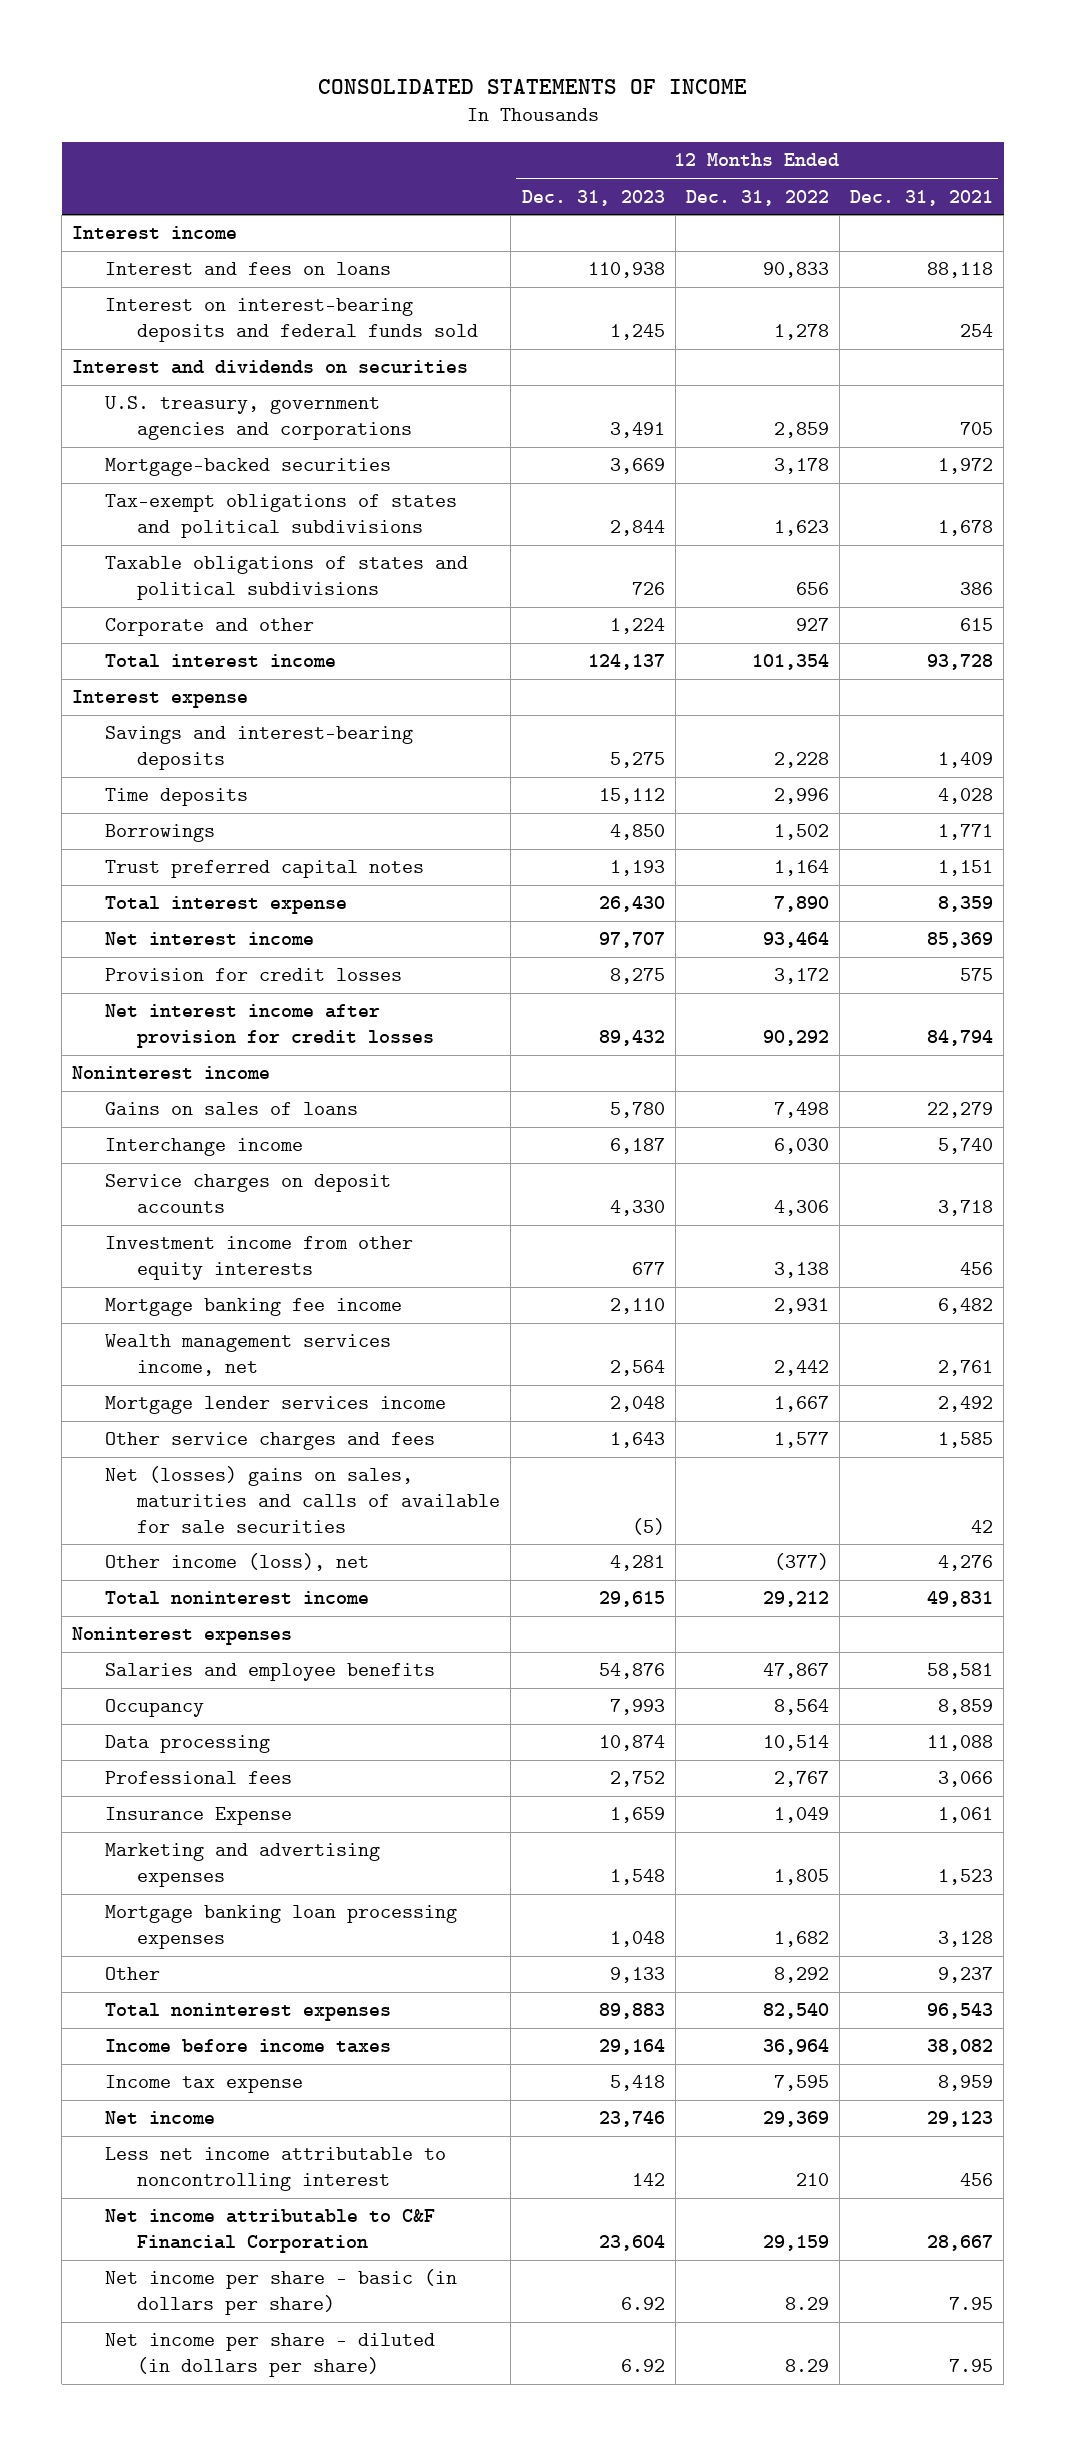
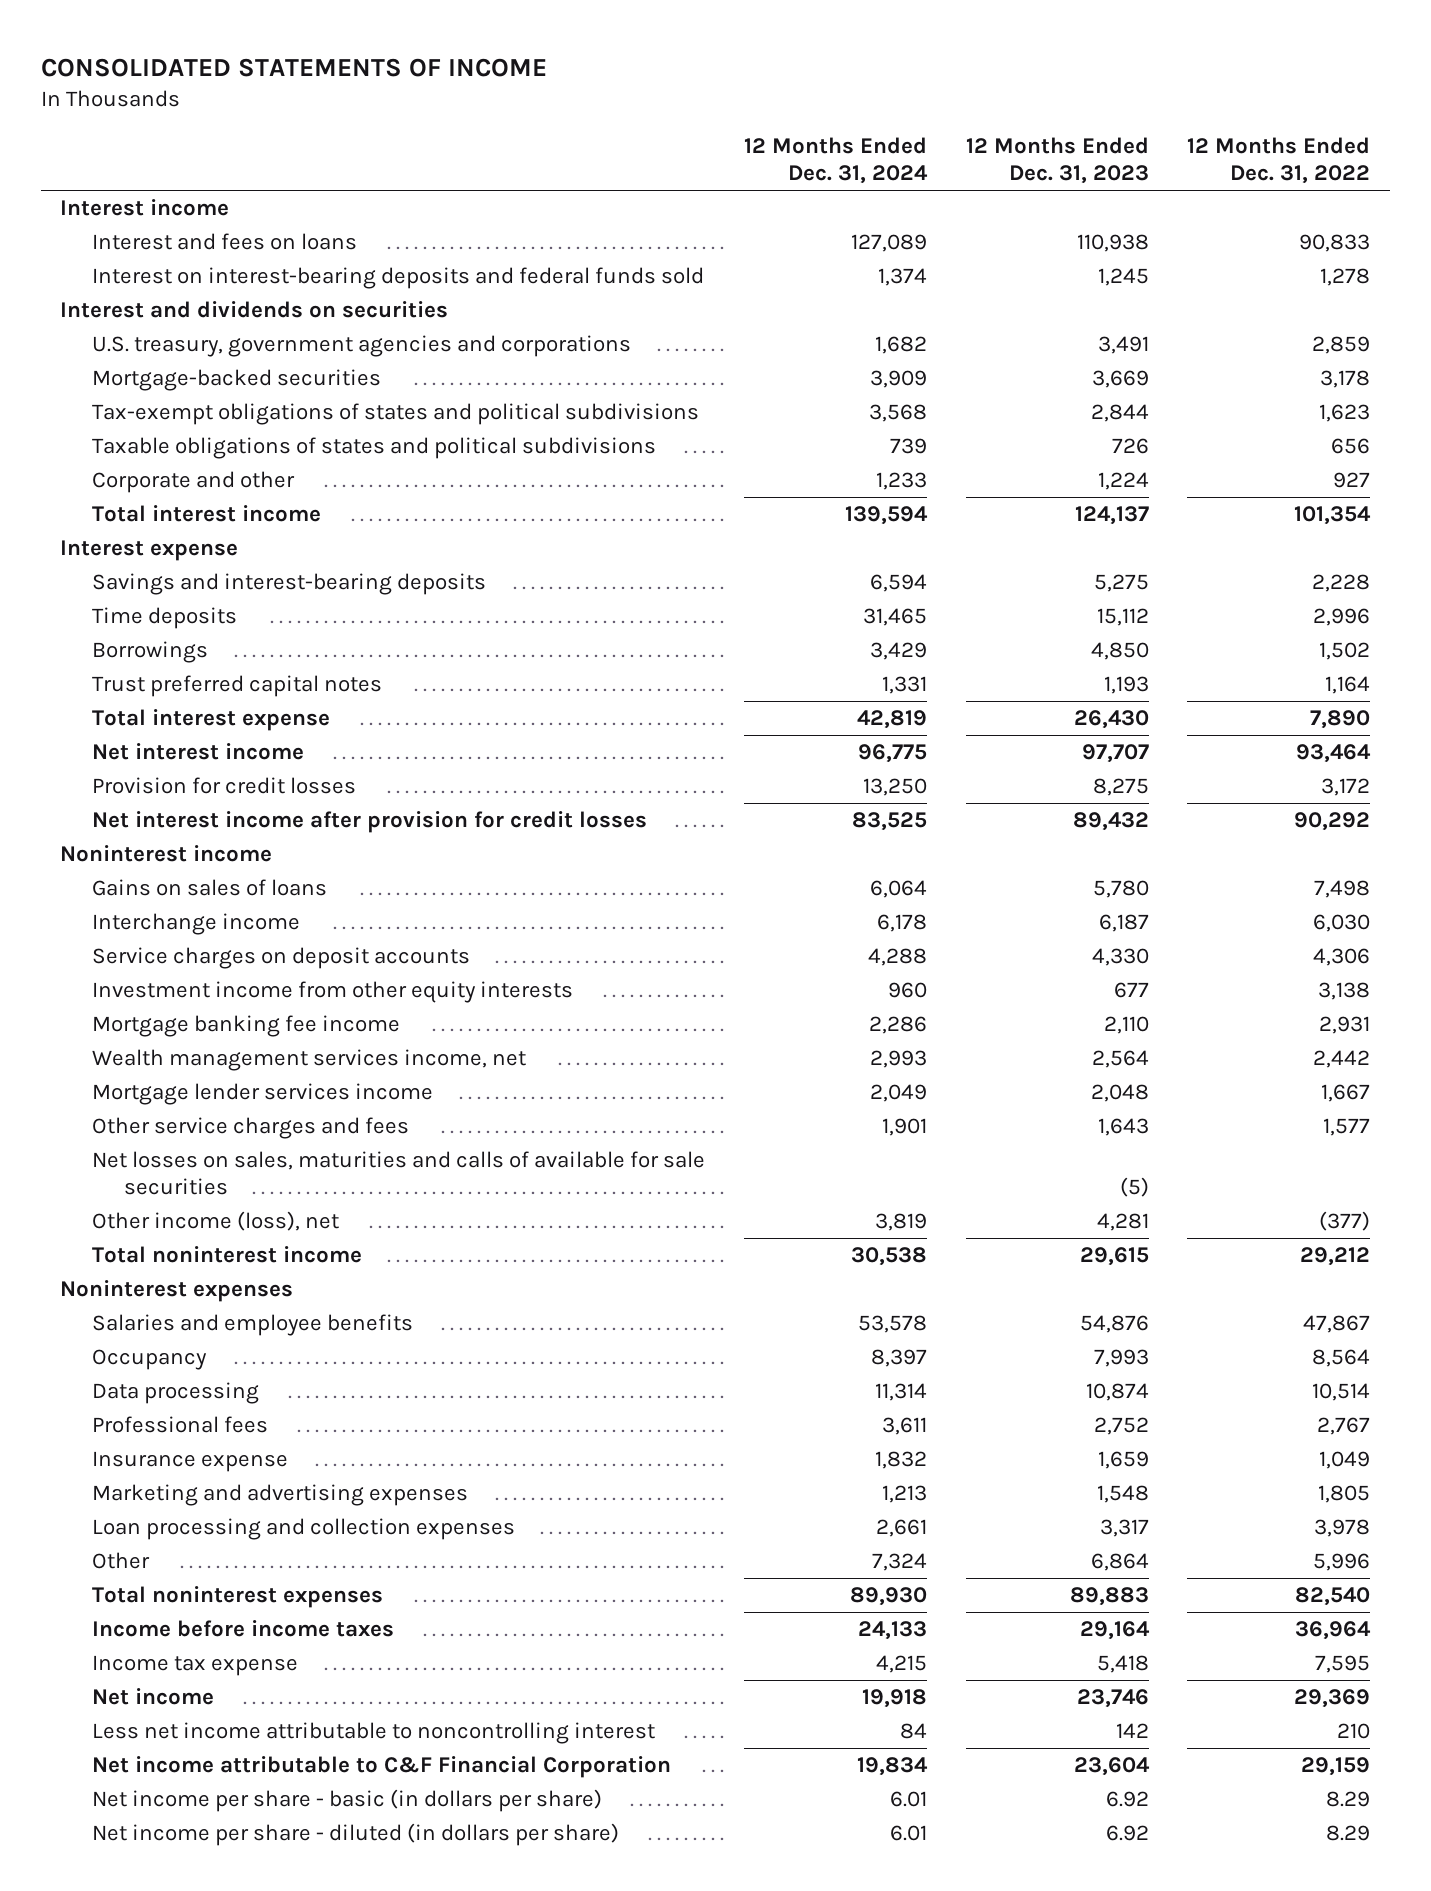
[850,189,994,206] Dec. 31, 2021 -> none
none -> [743,136,928,185] 12 Months Ended Dec. 31, 2024
[104,1466,501,1533] Net (losses) gains on sales, maturities and calls of available for sale securities -> [91,1151,705,1196] Net losses on sales, maturities and calls of available for sale securities
[104,1807,292,1826] Insurance Expense -> [91,1451,288,1473] Insurance expense
[104,1905,457,1949] Mortgage banking loan processing expenses -> [91,1518,515,1541] Loan processing and collection expenses
[609,1930,665,1947] 1,048 -> [1099,1519,1149,1538] 3,317
[773,1930,829,1947] 1,682 -> [1314,1519,1371,1538] 3,978
[609,1967,665,1984] 9,133 -> [1090,1553,1149,1572] 6,864
[773,1967,829,1984] 8,292 -> [1313,1553,1371,1572] 5,996

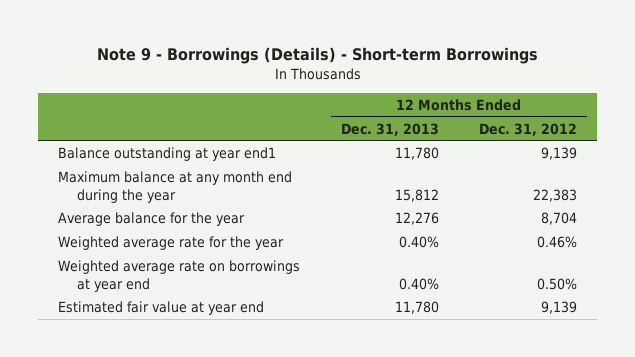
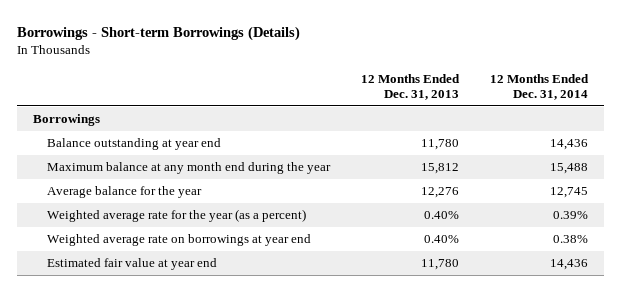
[96,46,538,64] Note 9 - Borrowings (Details) - Short-term Borrowings -> [17,26,301,42] Borrowings - Short-term Borrowings (Details)
[478,122,577,136] Dec. 31, 2012 -> none
none -> [489,74,589,101] 12 Months Ended Dec. 31, 2014
none -> [32,113,100,126] Borrowings
[58,146,277,161] Balance outstanding at year end1 -> [46,137,221,150] Balance outstanding at year end
[58,235,285,250] Weighted average rate for the year -> [46,208,306,222] Weighted average rate for the year (as a percent)

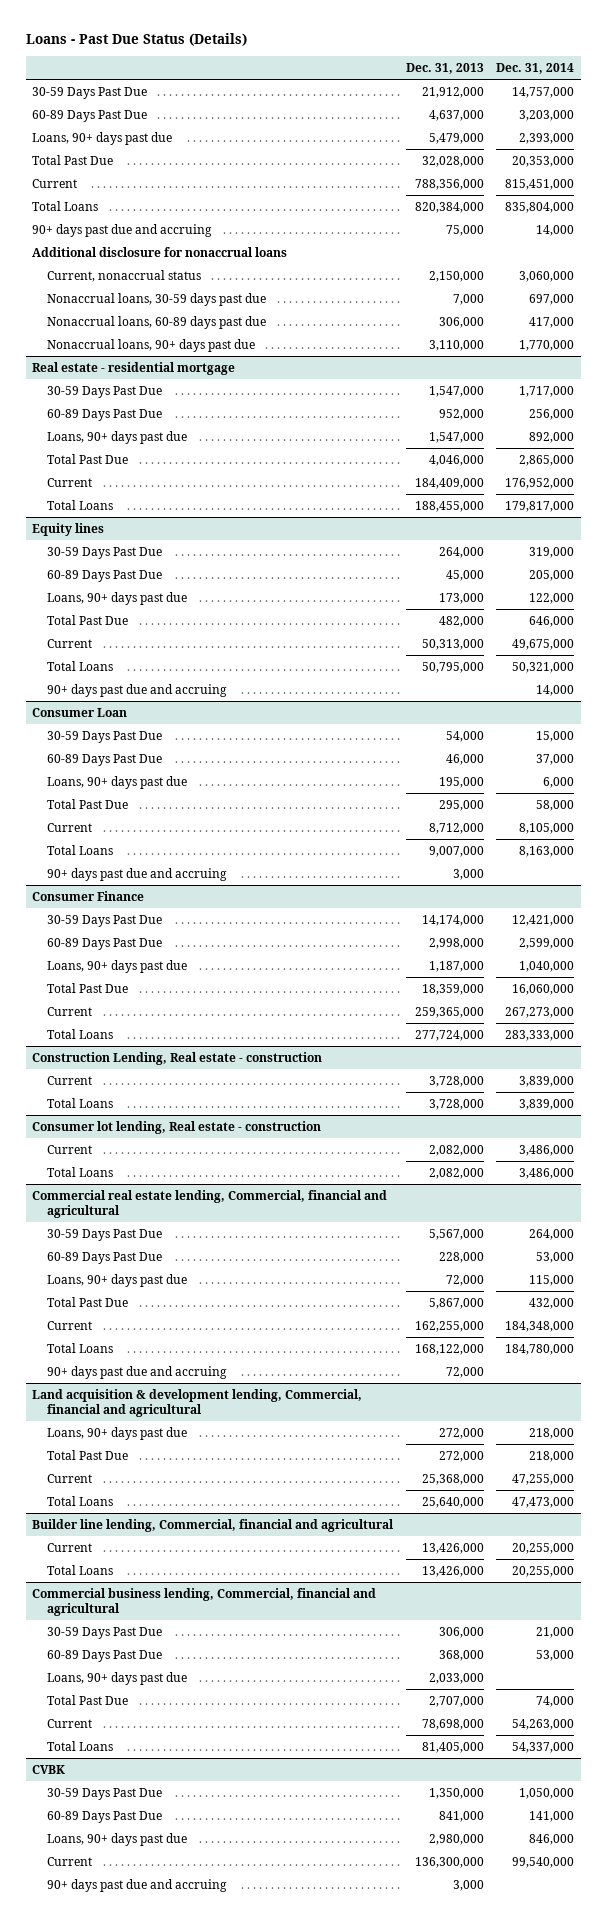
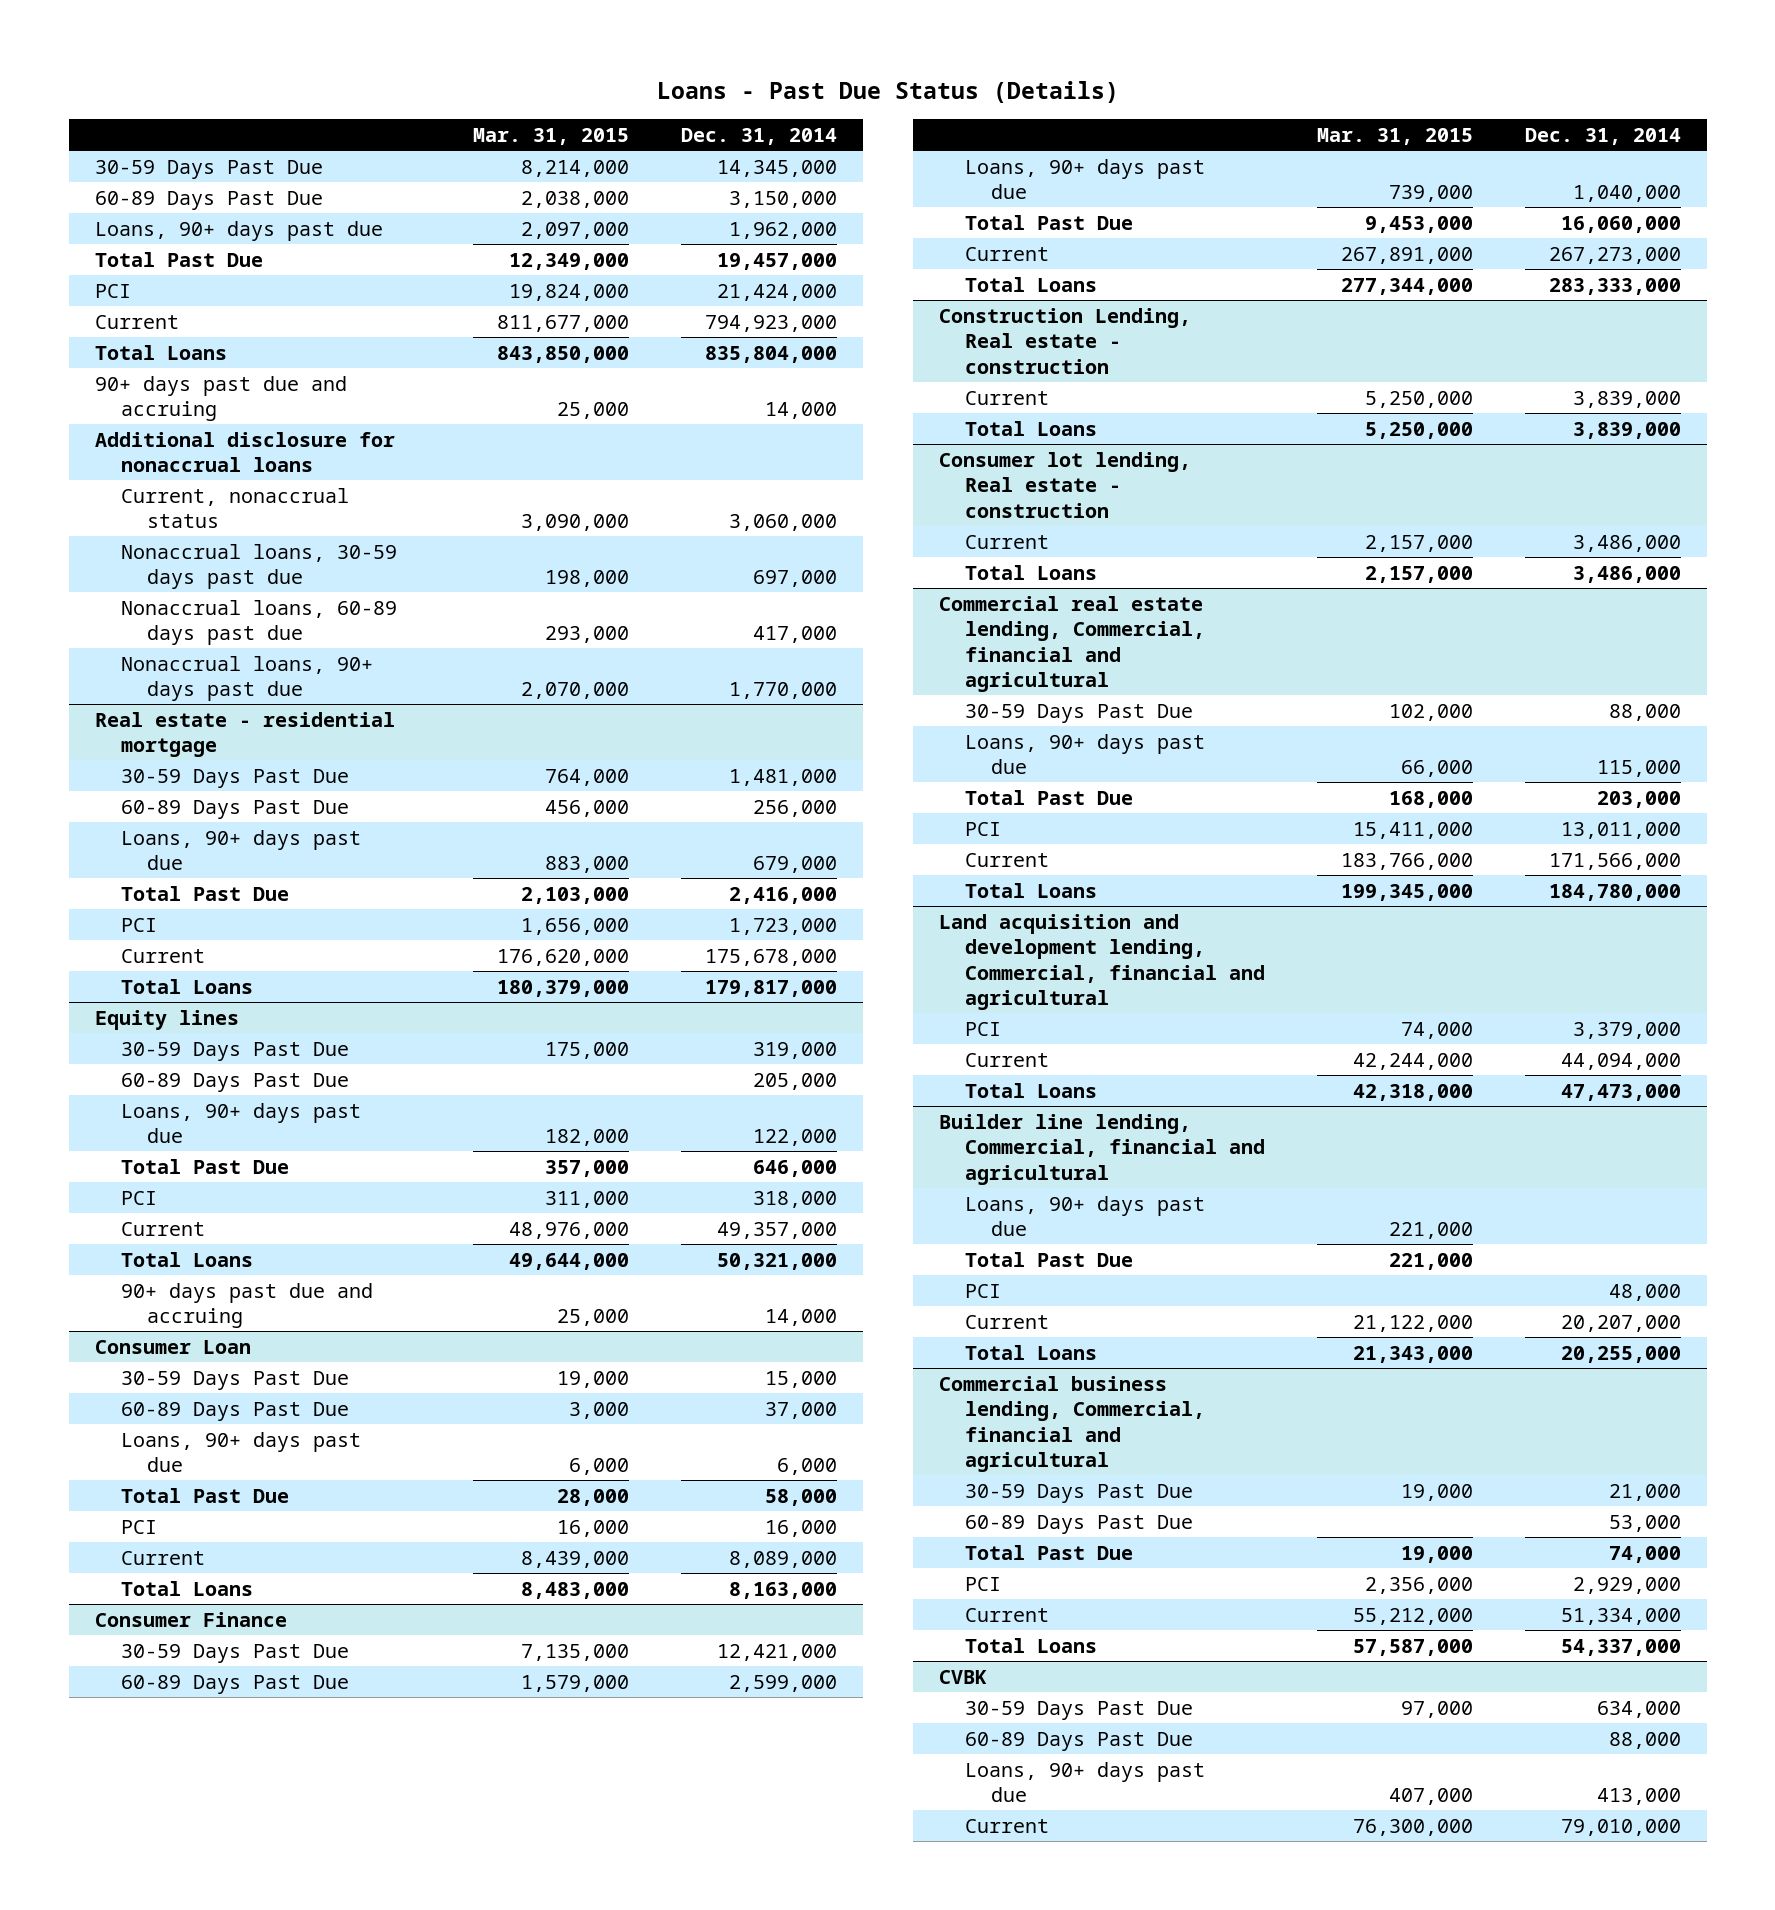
[405,62,484,74] Dec. 31, 2013 -> none
none -> [472,127,629,145] Mar. 31, 2015
[512,86,575,98] 14,757,000 -> [716,159,837,177] 14,345,000
[519,109,575,121] 3,203,000 -> [728,190,837,208] 3,150,000
[519,132,575,144] 2,393,000 -> [728,221,837,239] 1,962,000
[512,155,575,167] 20,353,000 -> [716,252,837,270] 19,457,000
none -> [94,283,131,298] PCI
[505,178,575,190] 815,451,000 -> [704,314,837,332] 794,923,000
[519,385,575,397] 1,717,000 -> [728,768,837,786] 1,481,000
[529,431,575,443] 892,000 -> [752,856,837,874] 679,000
[519,454,575,466] 2,865,000 -> [728,886,837,904] 2,416,000
none -> [120,917,157,932] PCI
[505,477,575,489] 176,952,000 -> [704,948,837,966] 175,678,000
none -> [120,1190,157,1205] PCI
[512,638,575,650] 49,675,000 -> [716,1221,837,1239] 49,357,000
none -> [120,1519,157,1534] PCI
[519,822,575,834] 8,105,000 -> [728,1550,837,1568] 8,089,000
[46,867,227,881] 90+ days past due and accruing -> none
[46,1251,162,1264] 60-89 Days Past Due -> none
[529,1228,575,1240] 264,000 -> [1608,703,1681,721] 88,000
[529,1297,575,1309] 432,000 -> [1596,790,1681,808] 203,000
none -> [964,821,1001,836] PCI
[505,1320,575,1332] 184,348,000 -> [1548,852,1681,870] 171,566,000
[46,1365,227,1379] 90+ days past due and accruing -> none
[46,1426,187,1440] Loans, 90+ days past due -> none
[46,1449,128,1460] Total Past Due -> none
[32,1388,363,1417] Land acquisition & development lending, Commercial, financial and agricultural -> [938,913,1265,1011] Land acquisition and development lending, Commercial, financial and agricultural
none -> [964,1021,1001,1036] PCI
[512,1473,575,1485] 47,255,000 -> [1560,1052,1681,1070] 44,094,000
none -> [964,1195,1205,1237] Loans, 90+ days past due
none -> [964,1251,1133,1267] Total Past Due
none -> [964,1283,1001,1298] PCI
[512,1542,575,1554] 20,255,000 -> [1560,1314,1681,1332] 20,207,000
[46,1671,187,1685] Loans, 90+ days past due -> none
none -> [964,1576,1001,1591] PCI
[512,1718,575,1730] 54,263,000 -> [1560,1607,1681,1625] 51,334,000
[46,1878,227,1892] 90+ days past due and accruing -> none
[519,1787,575,1799] 1,050,000 -> [1596,1700,1681,1718] 634,000
[529,1810,575,1822] 141,000 -> [1608,1731,1681,1749] 88,000
[529,1833,575,1845] 846,000 -> [1596,1788,1681,1806] 413,000
[512,1856,575,1868] 99,540,000 -> [1560,1818,1681,1836] 79,010,000

